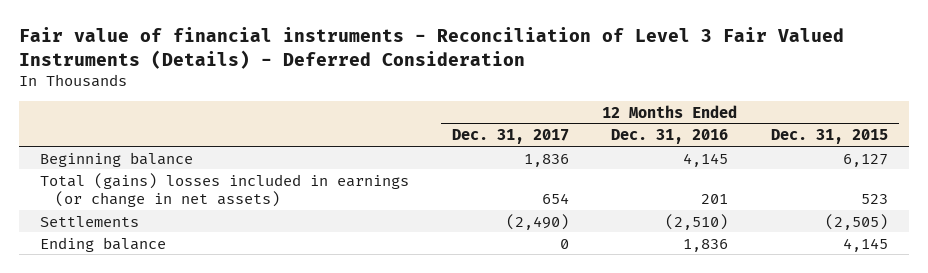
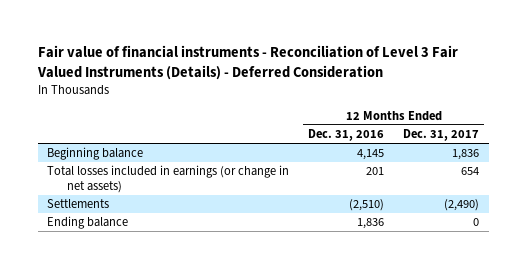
[771,129,889,145] Dec. 31, 2015 -> none
[39,172,409,207] Total (gains) losses included in earnings (or change in net assets) -> [47,165,290,193] Total losses included in earnings (or change in net assets)

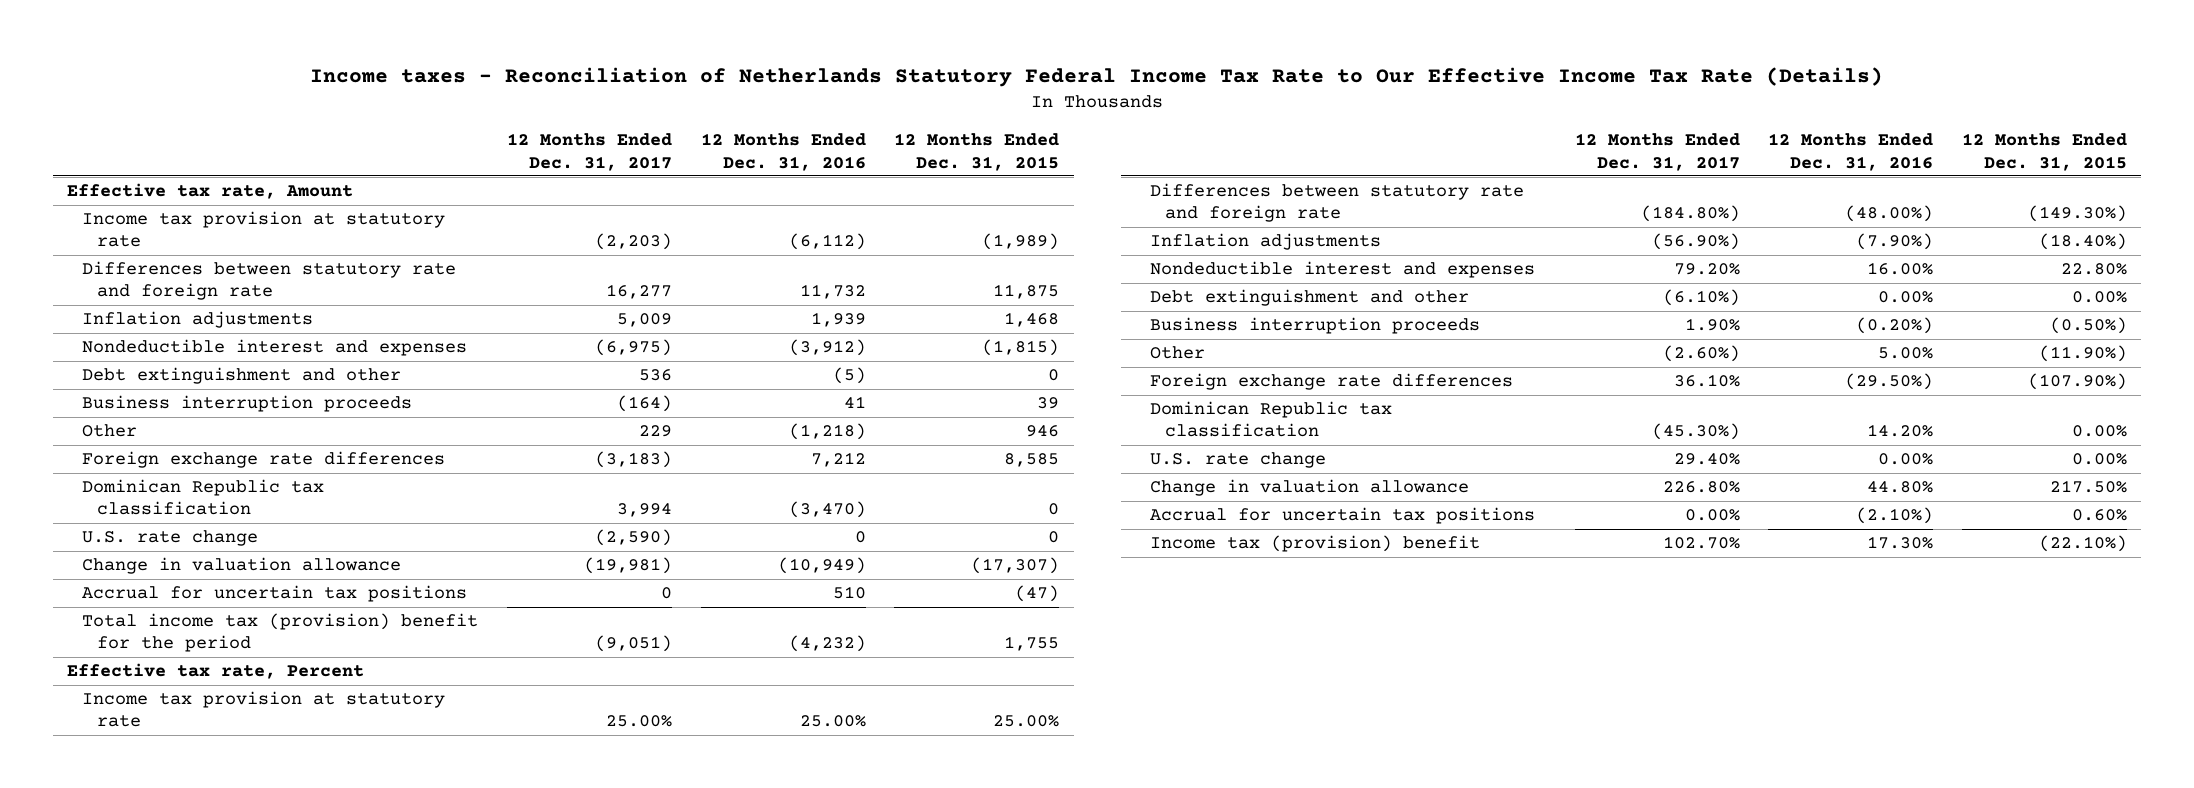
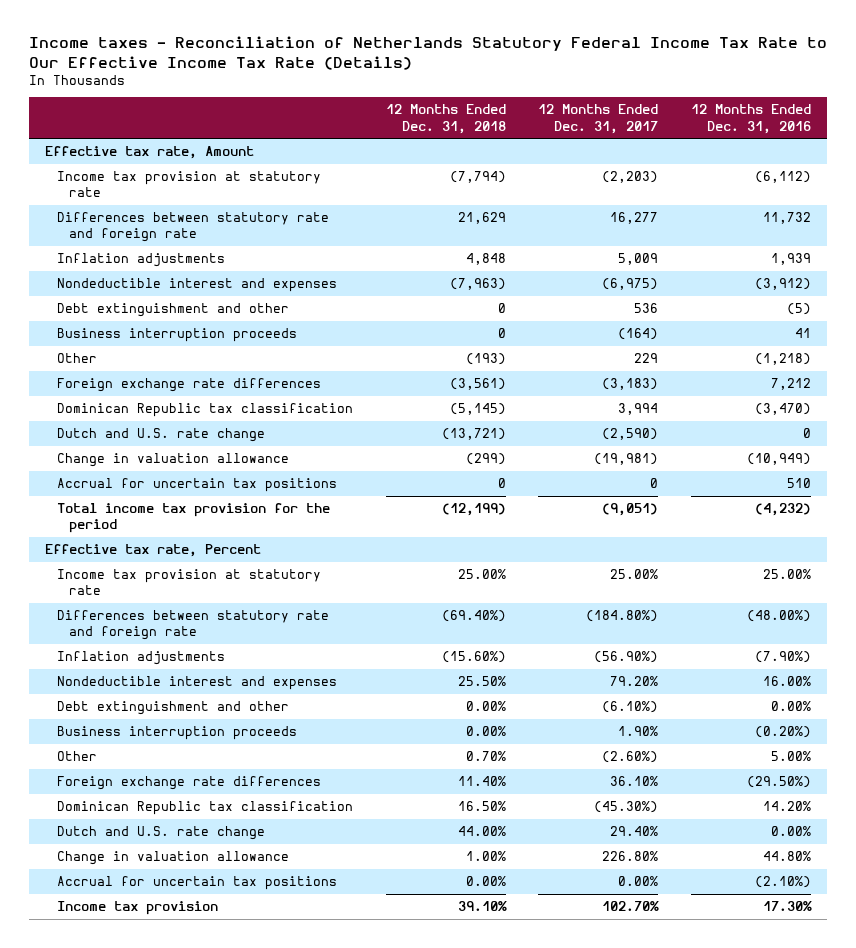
[894,133,1060,171] 12 Months Ended Dec. 31, 2015 -> none
none -> [385,104,506,134] 12 Months Ended Dec. 31, 2018
[82,530,259,547] U.S. rate change -> [57,428,266,443] Dutch and U.S. rate change
[82,613,479,653] Total income tax (provision) benefit for the period -> [57,503,331,534] Total income tax provision for the period
[1149,452,1326,469] U.S. rate change -> [57,826,266,841] Dutch and U.S. rate change
[1149,535,1480,553] Income tax (provision) benefit -> [57,901,219,916] Income tax provision

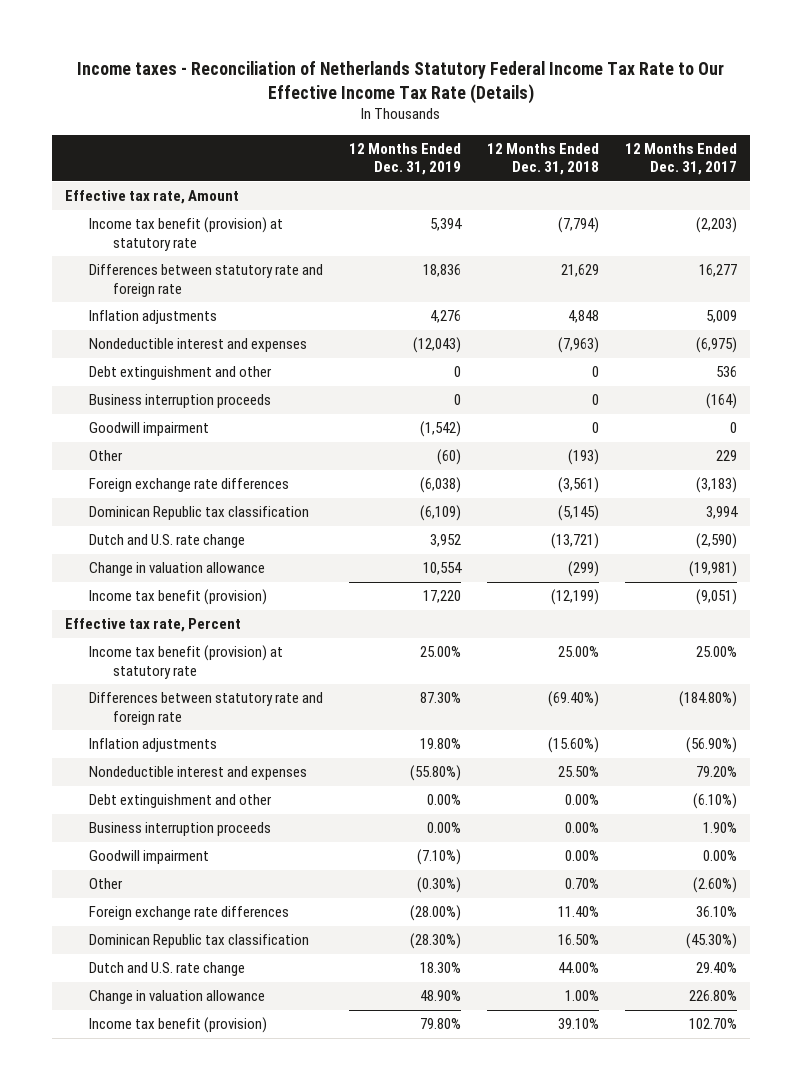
[690,104,811,134] 12 Months Ended Dec. 31, 2016 -> none
none -> [348,142,461,176] 12 Months Ended Dec. 31, 2019
[57,171,322,198] Income tax provision at statutory rate -> [88,217,283,251] Income tax benefit (provision) at statutory rate
none -> [88,422,209,437] Goodwill impairment
[57,478,338,493] Accrual for uncertain tax positions -> none
[57,503,331,534] Total income tax provision for the period -> [88,589,267,606] Income tax benefit (provision)
[57,569,322,596] Income tax provision at statutory rate -> [88,645,283,679] Income tax benefit (provision) at statutory rate
none -> [88,850,209,865] Goodwill impairment
[57,876,338,891] Accrual for uncertain tax positions -> none
[57,901,219,916] Income tax provision -> [88,1017,267,1034] Income tax benefit (provision)

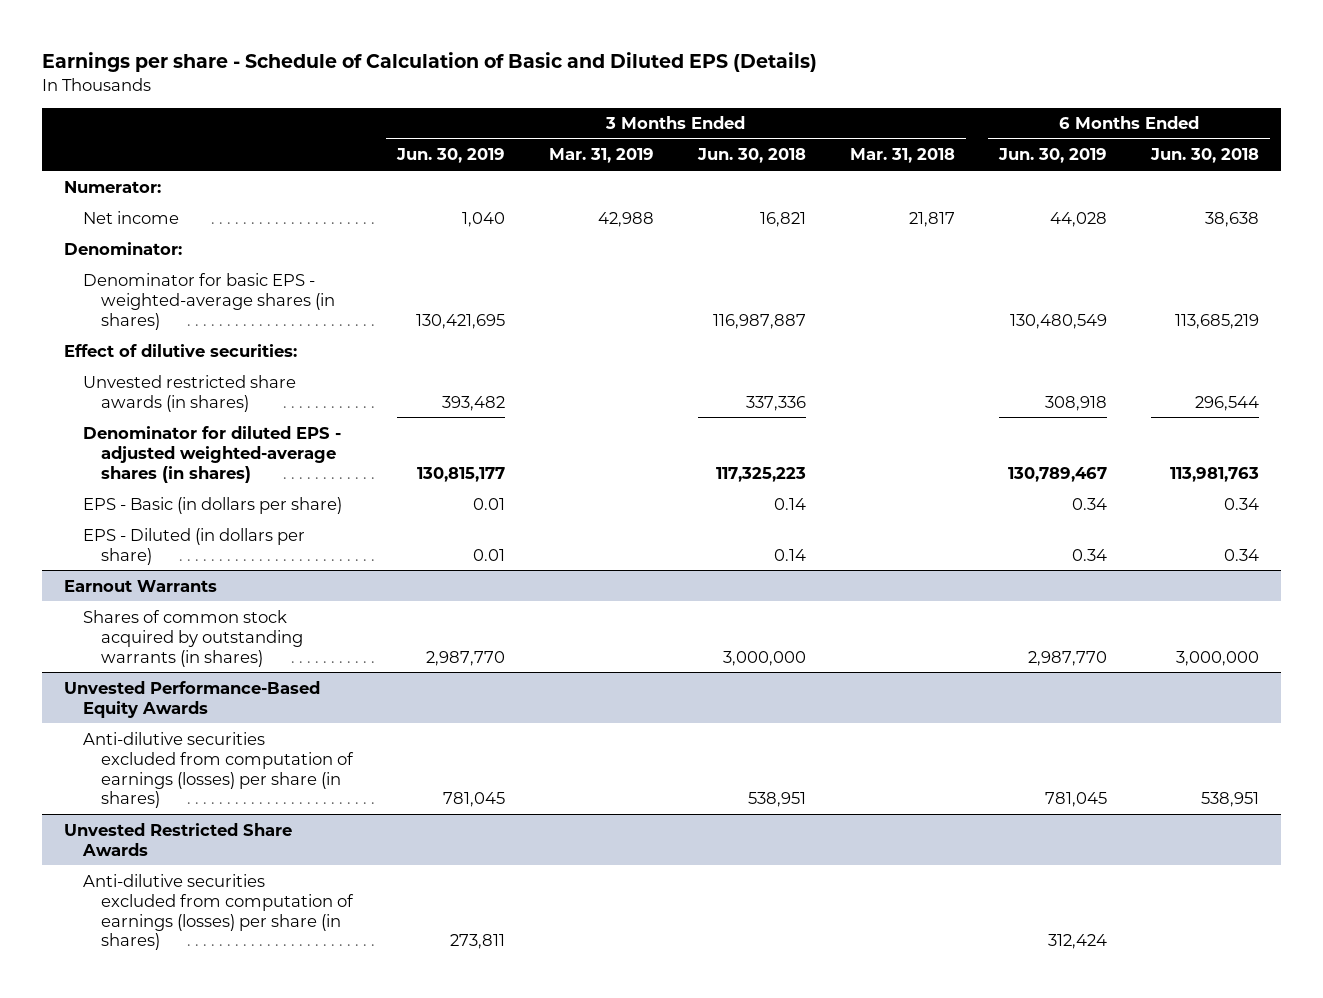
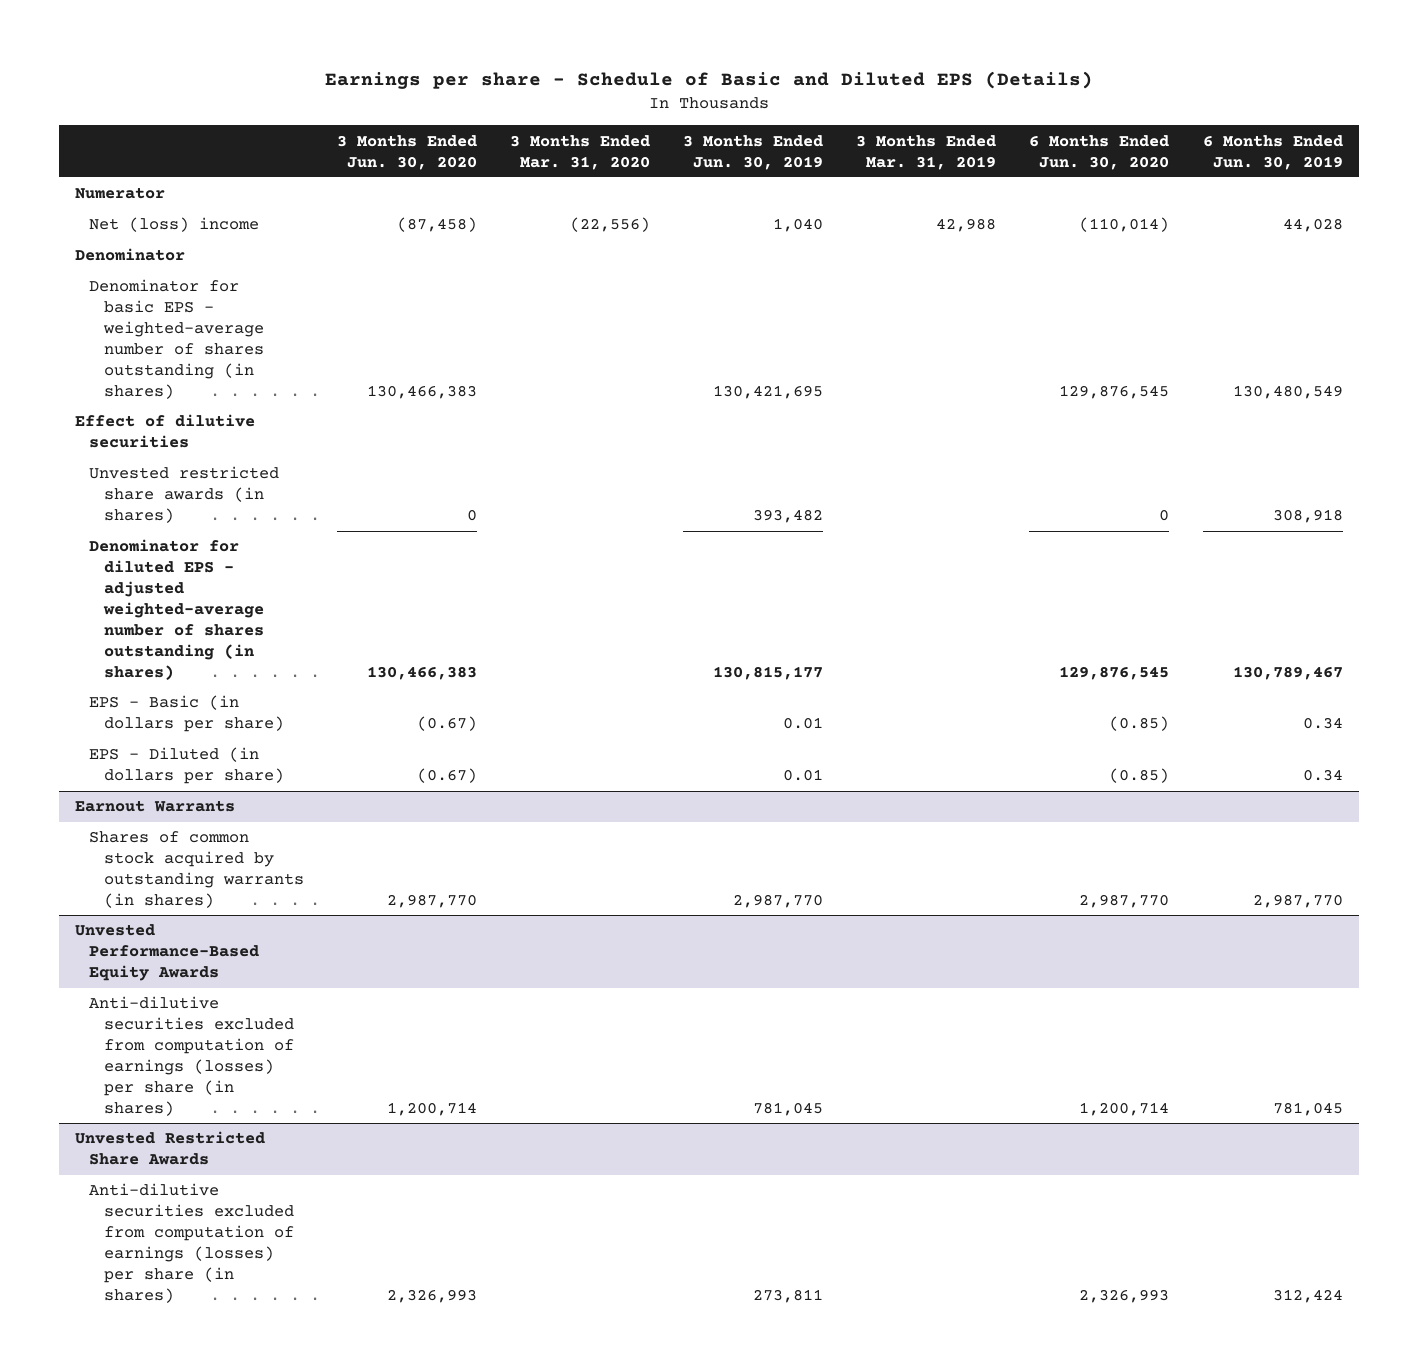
[42,52,818,73] Earnings per share - Schedule of Calculation of Basic and Diluted EPS (Details) -> [324,71,1093,90] Earnings per share - Schedule of Basic and Diluted EPS (Details)
[697,148,807,164] Jun. 30, 2018 -> none
[850,148,956,164] Mar. 31, 2018 -> none
[1150,148,1260,164] Jun. 30, 2018 -> none
none -> [336,134,477,170] 3 Months Ended Jun. 30, 2020
none -> [509,134,650,170] 3 Months Ended Mar. 31, 2020
none -> [1029,134,1170,170] 6 Months Ended Jun. 30, 2020
[64,180,162,193] Numerator: -> [75,187,166,200] Numerator
[82,210,179,224] Net income -> [89,217,260,233] Net (loss) income
[64,241,183,255] Denominator: -> [75,248,186,262] Denominator
[82,272,336,330] Denominator for basic EPS - weighted-average shares (in shares) -> [89,279,264,399] Denominator for basic EPS - weighted-average number of shares outstanding (in shares)
[64,343,298,357] Effect of dilutive securities: -> [75,414,256,449] Effect of dilutive securities
[82,425,341,483] Denominator for diluted EPS - adjusted weighted-average shares (in shares) -> [89,539,264,680] Denominator for diluted EPS - adjusted weighted-average number of shares outstanding (in shares)

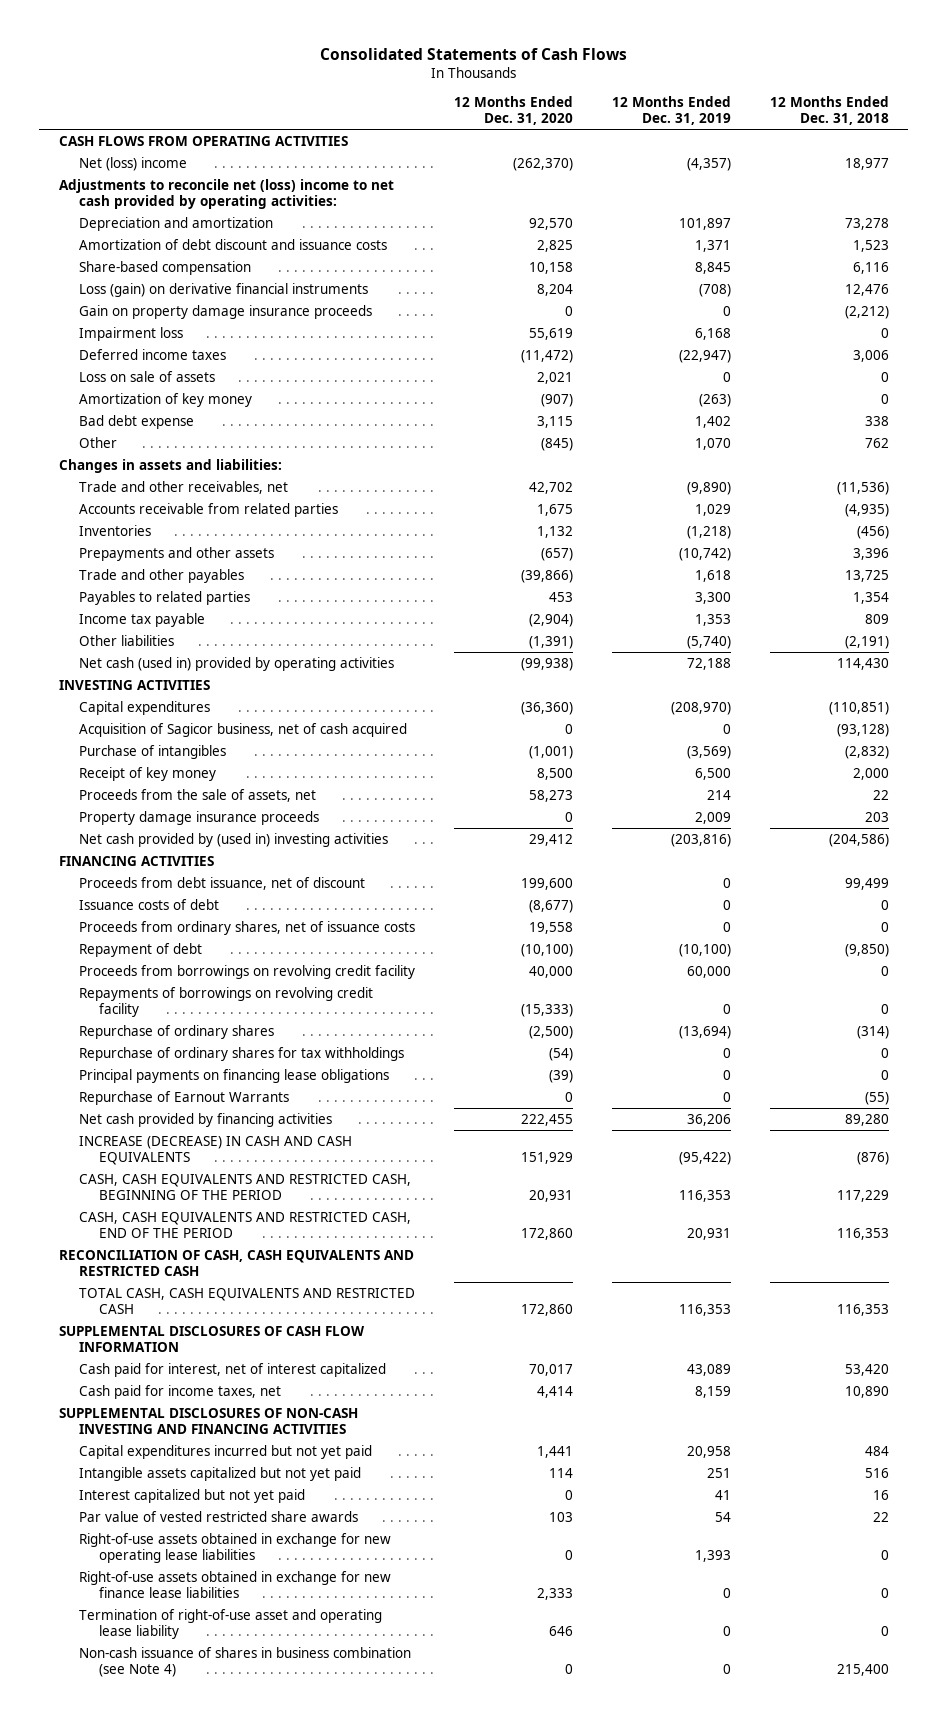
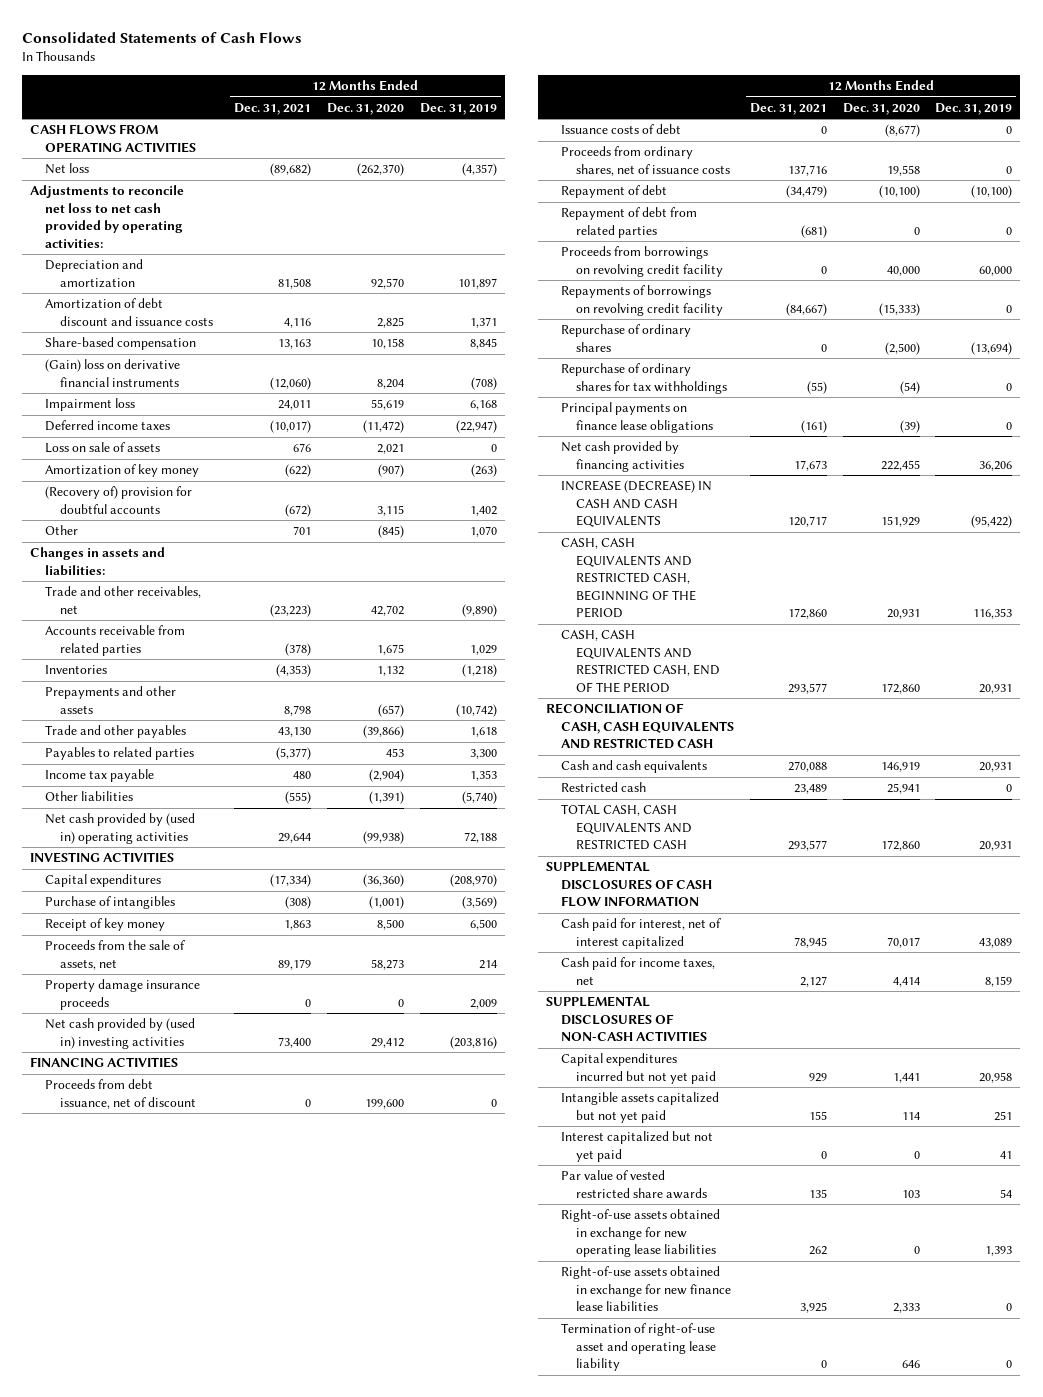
[769,96,889,125] 12 Months Ended Dec. 31, 2018 -> none
none -> [234,102,312,115] Dec. 31, 2021
[78,156,187,171] Net (loss) income -> [45,163,90,175] Net loss
[58,178,394,209] Adjustments to reconcile net (loss) income to net cash provided by operating activities: -> [30,185,185,248] Adjustments to reconcile net loss to net cash provided by operating activities:
[78,304,372,319] Gain on property damage insurance proceeds -> none
[78,282,368,297] Loss (gain) on derivative financial instruments -> [45,359,181,387] (Gain) loss on derivative financial instruments
[78,414,194,429] Bad debt expense -> [45,486,193,514] (Recovery of) provision for doubtful accounts
[78,656,394,671] Net cash (used in) provided by operating activities -> [45,813,196,844] Net cash provided by (used in) operating activities
[78,722,407,737] Acquisition of Sagicor business, net of cash acquired -> none
none -> [561,207,698,238] Repayment of debt from related parties
[78,1090,289,1105] Repurchase of Earnout Warrants -> none
[78,1068,389,1083] Principal payments on financing lease obligations -> [561,402,714,433] Principal payments on finance lease obligations
none -> [561,760,708,774] Cash and cash equivalents
none -> [561,782,647,793] Restricted cash
[678,1303,731,1316] 116,353 -> [979,841,1013,852] 20,931
[58,1407,358,1434] SUPPLEMENTAL DISCLOSURES OF NON-CASH INVESTING AND FINANCING ACTIVITIES -> [546,996,708,1043] SUPPLEMENTAL DISCLOSURES OF NON-CASH ACTIVITIES
[78,1646,411,1677] Non-cash issuance of shares in business combination (see Note 4) -> none

